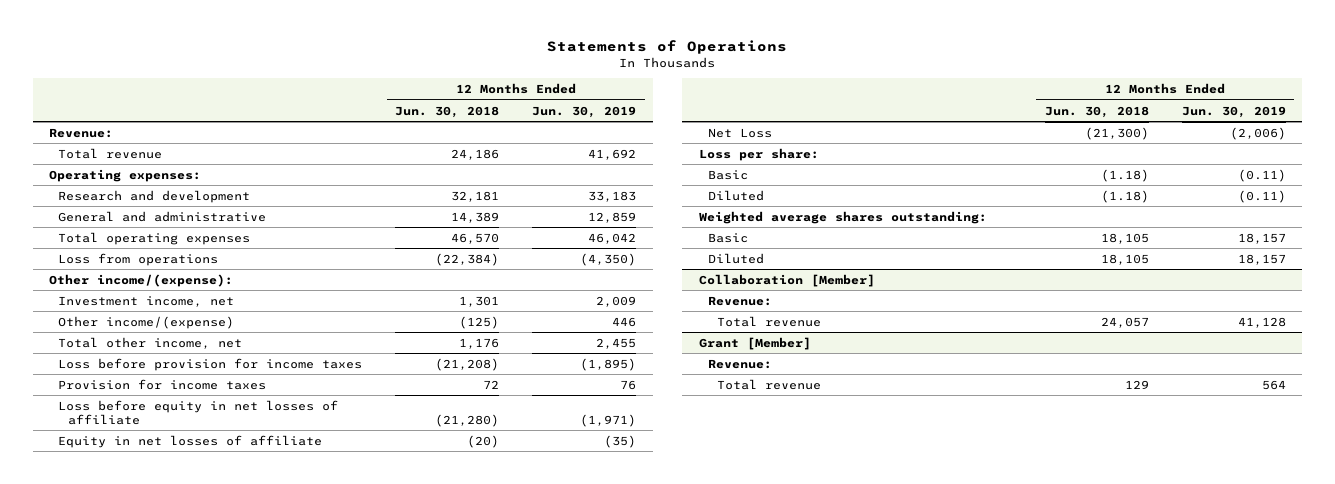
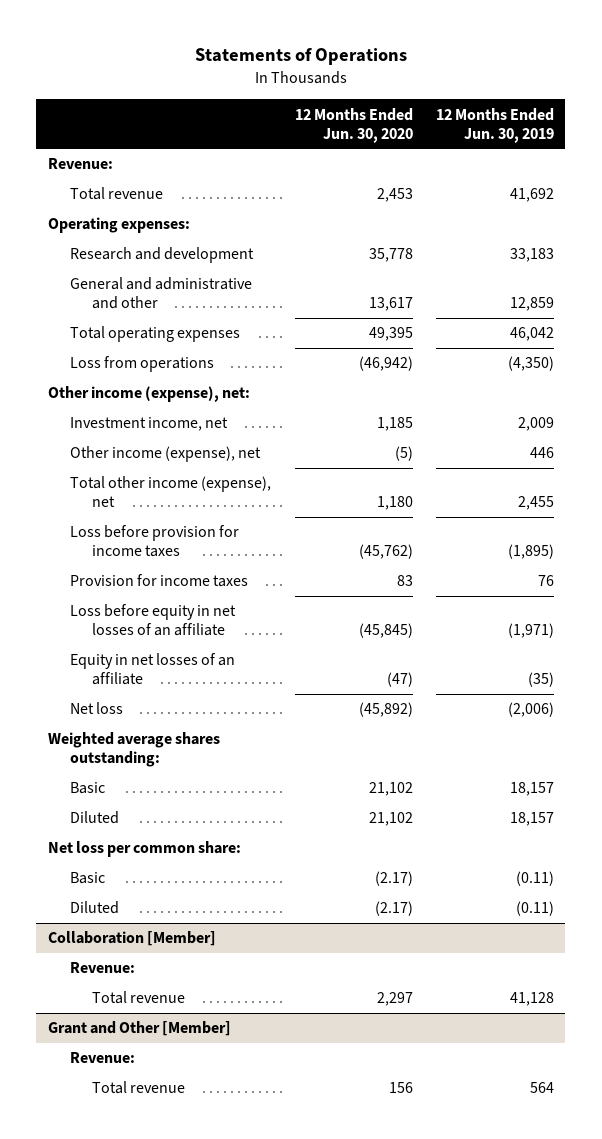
[395,105,500,118] Jun. 30, 2018 -> none
none -> [294,107,413,143] 12 Months Ended Jun. 30, 2020
[58,210,267,222] General and administrative -> [70,277,253,310] General and administrative and other
[49,273,234,287] Other income/(expense): -> [48,386,251,403] Other income (expense), net:
[58,315,235,329] Other income/(expense) -> [70,446,262,463] Other income (expense), net
[58,336,243,349] Total other income, net -> [70,476,272,508] Total other income (expense), net
[698,147,819,161] Loss per share: -> none
[58,399,339,425] Loss before equity in net losses of affiliate -> [70,604,237,637] Loss before equity in net losses of an affiliate
[58,434,323,448] Equity in net losses of affiliate -> [70,653,236,686] Equity in net losses of an affiliate
[707,127,772,138] Net Loss -> [70,702,124,715] Net loss
none -> [48,841,242,858] Net loss per common share:
[707,169,748,180] Basic -> [70,872,106,885] Basic
[707,189,764,201] Diluted -> [70,901,120,915] Diluted
[698,336,811,350] Grant [Member] -> [48,1021,232,1037] Grant and Other [Member]

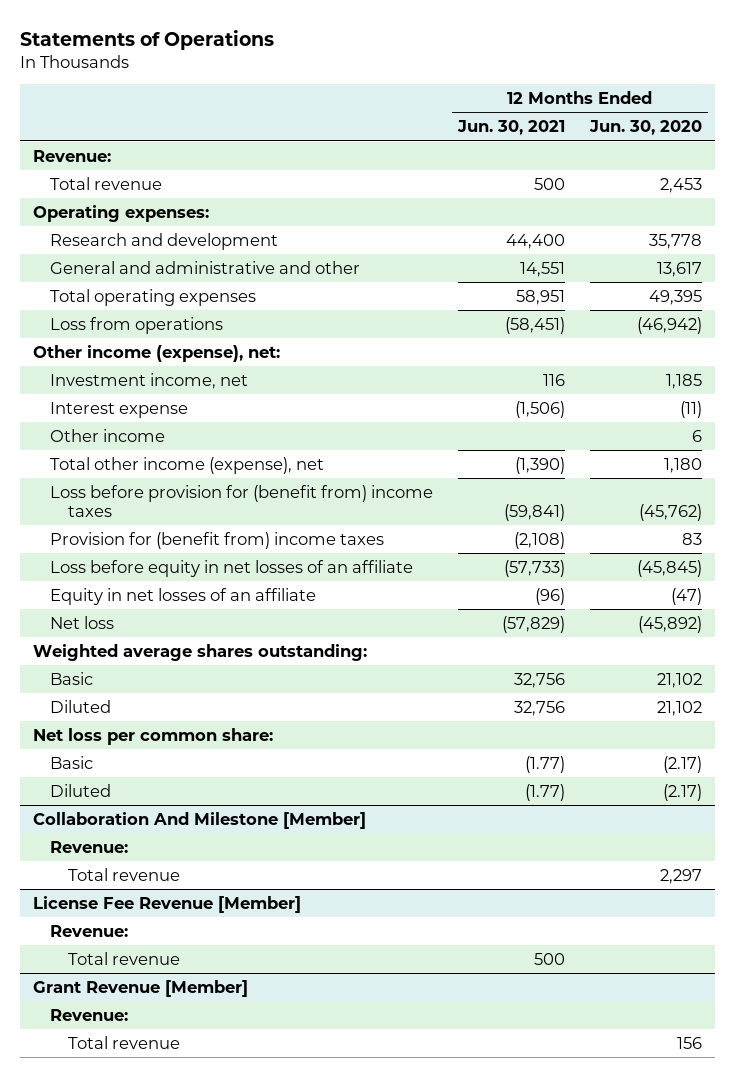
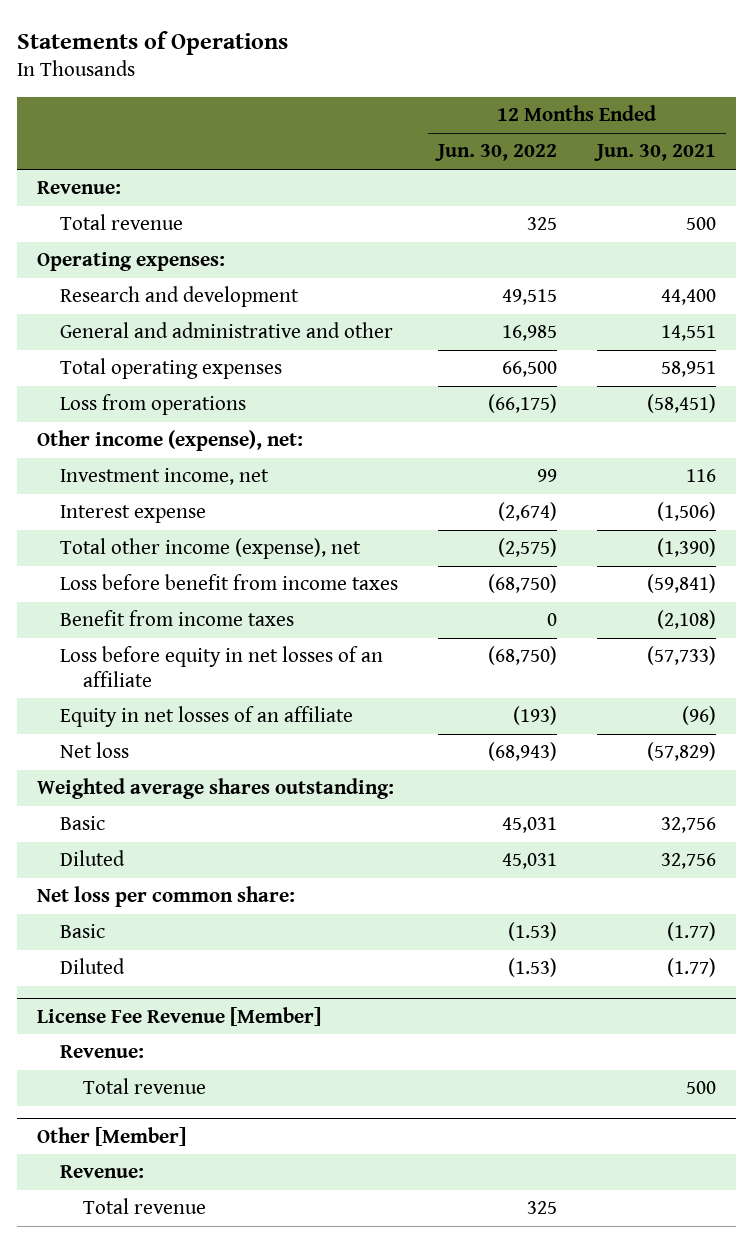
[589,120,703,136] Jun. 30, 2020 -> none
none -> [434,144,557,162] Jun. 30, 2022
[50,428,166,442] Other income -> none
[50,484,434,517] Loss before provision for (benefit from) income taxes -> [60,574,399,591] Loss before benefit from income taxes
[50,531,385,549] Provision for (benefit from) income taxes -> [60,610,295,627] Benefit from income taxes
[32,811,366,829] Collaboration And Milestone [Member] -> none
[50,840,129,853] Revenue: -> none
[67,867,180,881] Total revenue -> none
[32,979,248,997] Grant Revenue [Member] -> none
none -> [37,1126,187,1146] Other [Member]

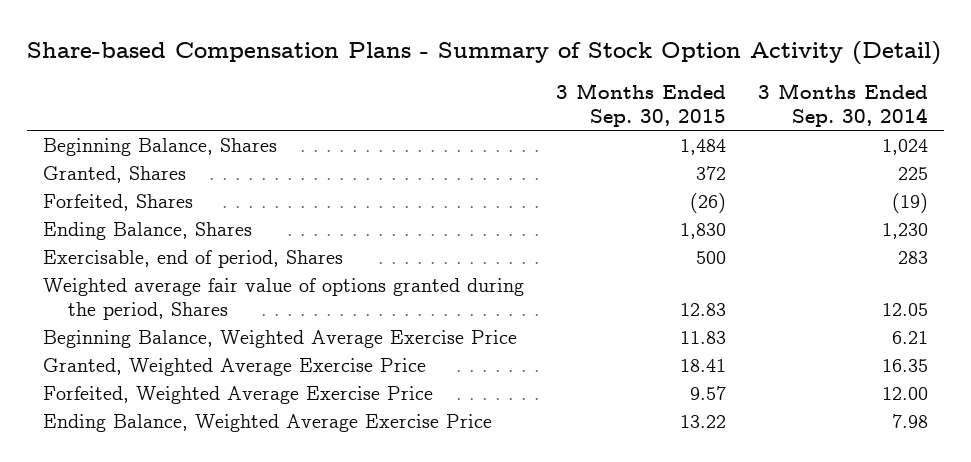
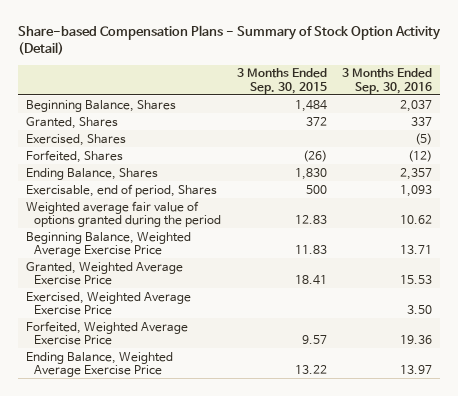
[758,83,929,127] 3 Months Ended Sep. 30, 2014 -> none
none -> [342,68,433,94] 3 Months Ended Sep. 30, 2016
none -> [25,133,126,146] Exercised, Shares
[42,278,524,320] Weighted average fair value of options granted during the period, Shares -> [25,200,221,227] Weighted average fair value of options granted during the period
none -> [25,291,191,315] Exercised, Weighted Average Exercise Price

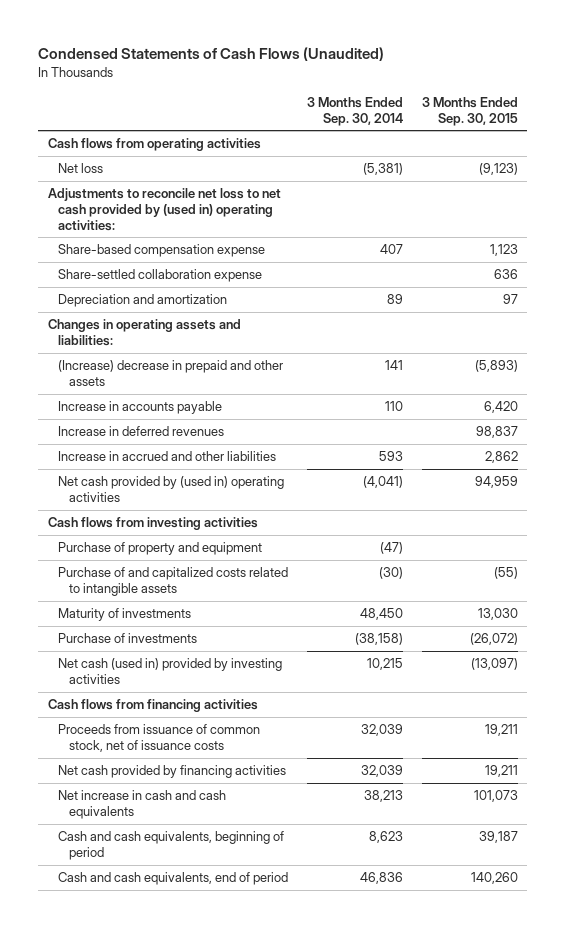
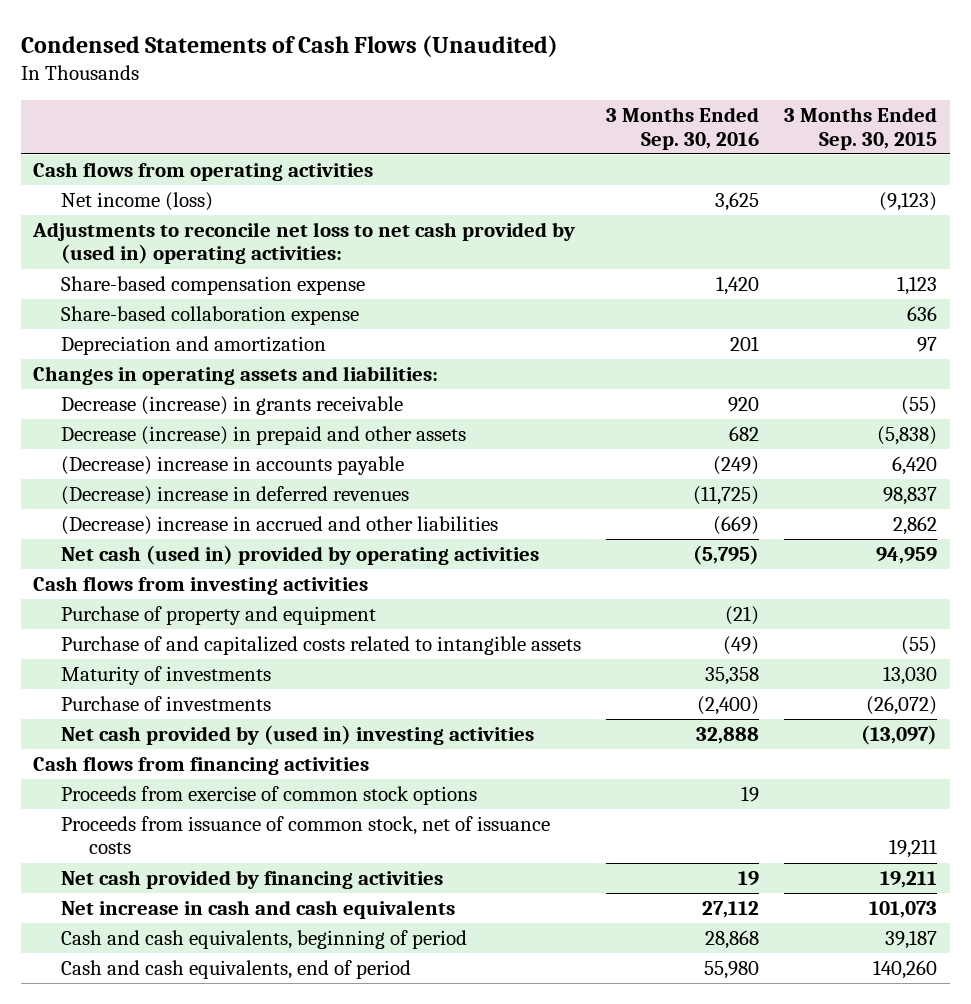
[306,97,403,126] 3 Months Ended Sep. 30, 2014 -> none
none -> [606,107,760,150] 3 Months Ended Sep. 30, 2016
[58,163,104,174] Net loss -> [61,191,214,211] Net income (loss)
[58,269,263,283] Share-settled collaboration expense -> [61,305,360,325] Share-based collaboration expense
none -> [61,395,404,415] Decrease (increase) in grants receivable
[58,360,284,386] (Increase) decrease in prepaid and other assets -> [61,425,467,445] Decrease (increase) in prepaid and other assets
[474,360,518,373] (5,893) -> [877,425,938,445] (5,838)
[58,401,223,415] Increase in accounts payable -> [61,455,405,475] (Decrease) increase in accounts payable
[58,426,225,437] Increase in deferred revenues -> [61,485,410,505] (Decrease) increase in deferred revenues
[58,451,277,462] Increase in accrued and other liabilities -> [61,515,499,535] (Decrease) increase in accrued and other liabilities
[58,476,285,502] Net cash provided by (used in) operating activities -> [61,544,540,565] Net cash (used in) provided by operating activities
[58,658,283,684] Net cash (used in) provided by investing activities -> [61,724,535,745] Net cash provided by (used in) investing activities
none -> [61,785,478,805] Proceeds from exercise of common stock options

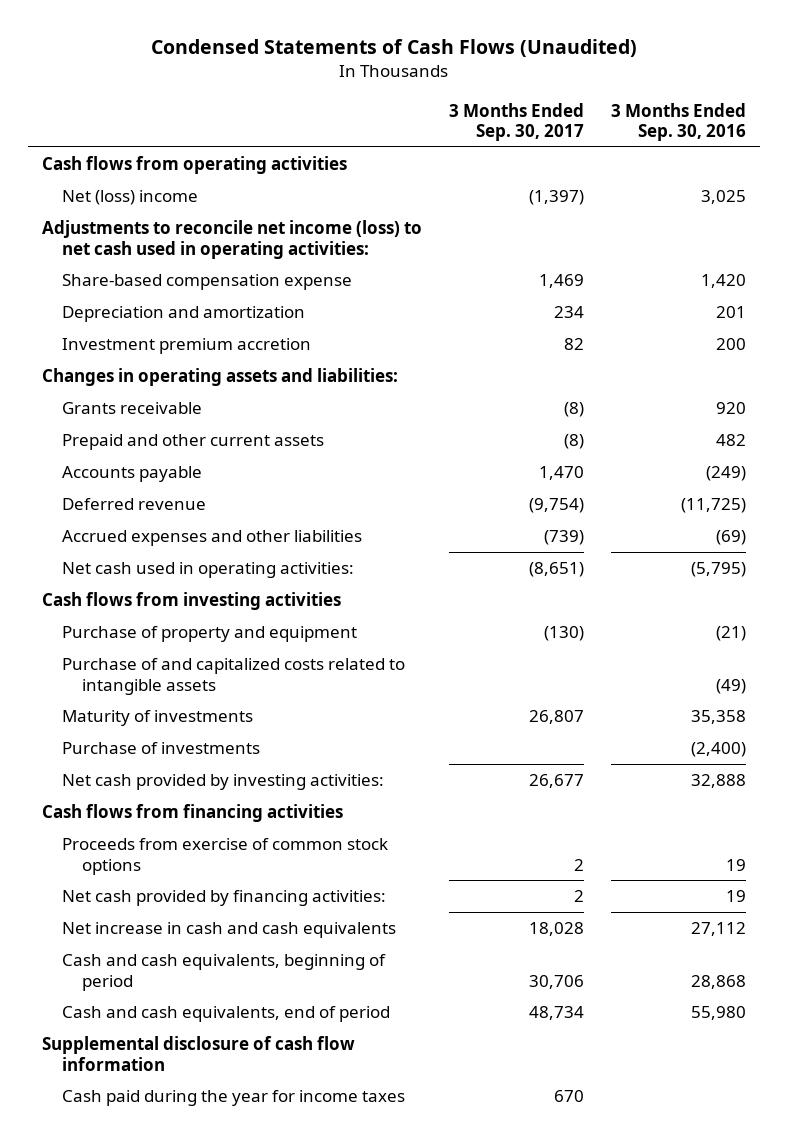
[784,107,938,150] 3 Months Ended Sep. 30, 2015 -> none
none -> [448,102,584,142] 3 Months Ended Sep. 30, 2017
[61,191,214,211] Net income (loss) -> [61,190,198,206] Net (loss) income
[715,191,760,211] 3,625 -> [701,190,747,205] 3,025
[32,221,576,265] Adjustments to reconcile net loss to net cash provided by (used in) operating activities: -> [41,220,422,259] Adjustments to reconcile net income (loss) to net cash used in operating activities:
[61,305,360,325] Share-based collaboration expense -> none
none -> [61,338,311,355] Investment premium accretion
[61,395,404,415] Decrease (increase) in grants receivable -> [61,402,202,415] Grants receivable
[61,425,467,445] Decrease (increase) in prepaid and other assets -> [61,434,324,451] Prepaid and other current assets
[729,425,760,441] 682 -> [716,434,747,447] 482
[61,455,405,475] (Decrease) increase in accounts payable -> [61,466,202,483] Accounts payable
[61,485,410,505] (Decrease) increase in deferred revenues -> [61,498,206,511] Deferred revenue
[61,515,499,535] (Decrease) increase in accrued and other liabilities -> [61,530,362,547] Accrued expenses and other liabilities
[713,515,760,535] (669) -> [716,530,747,546] (69)
[61,544,540,565] Net cash (used in) provided by operating activities -> [61,562,354,579] Net cash used in operating activities:
[61,724,535,745] Net cash provided by (used in) investing activities -> [61,774,384,791] Net cash provided by investing activities:
[61,815,551,855] Proceeds from issuance of common stock, net of issuance costs -> none
[61,869,444,889] Net cash provided by financing activities -> [61,890,386,907] Net cash provided by financing activities:
none -> [41,1036,355,1071] Supplemental disclosure of cash flow information
none -> [61,1090,405,1107] Cash paid during the year for income taxes

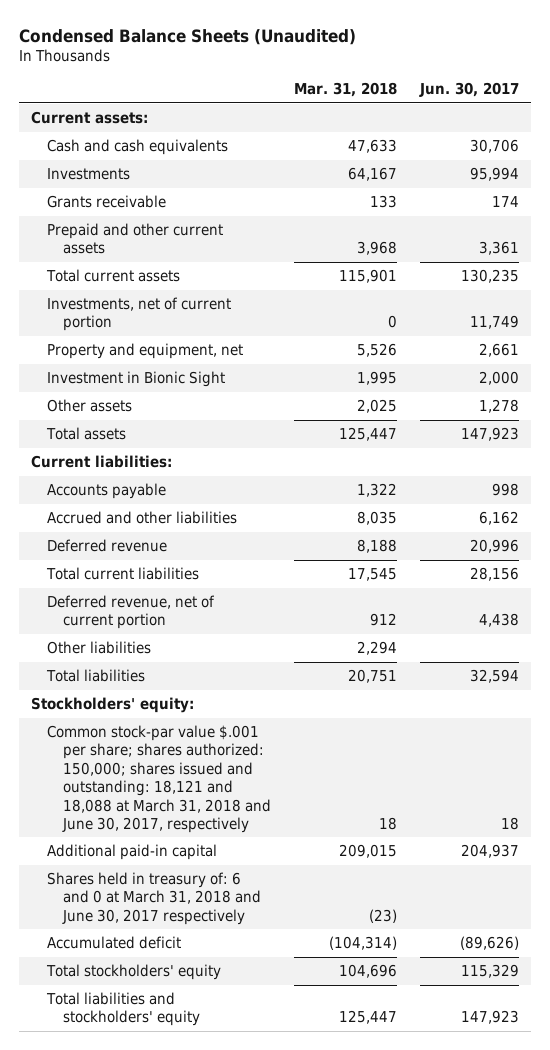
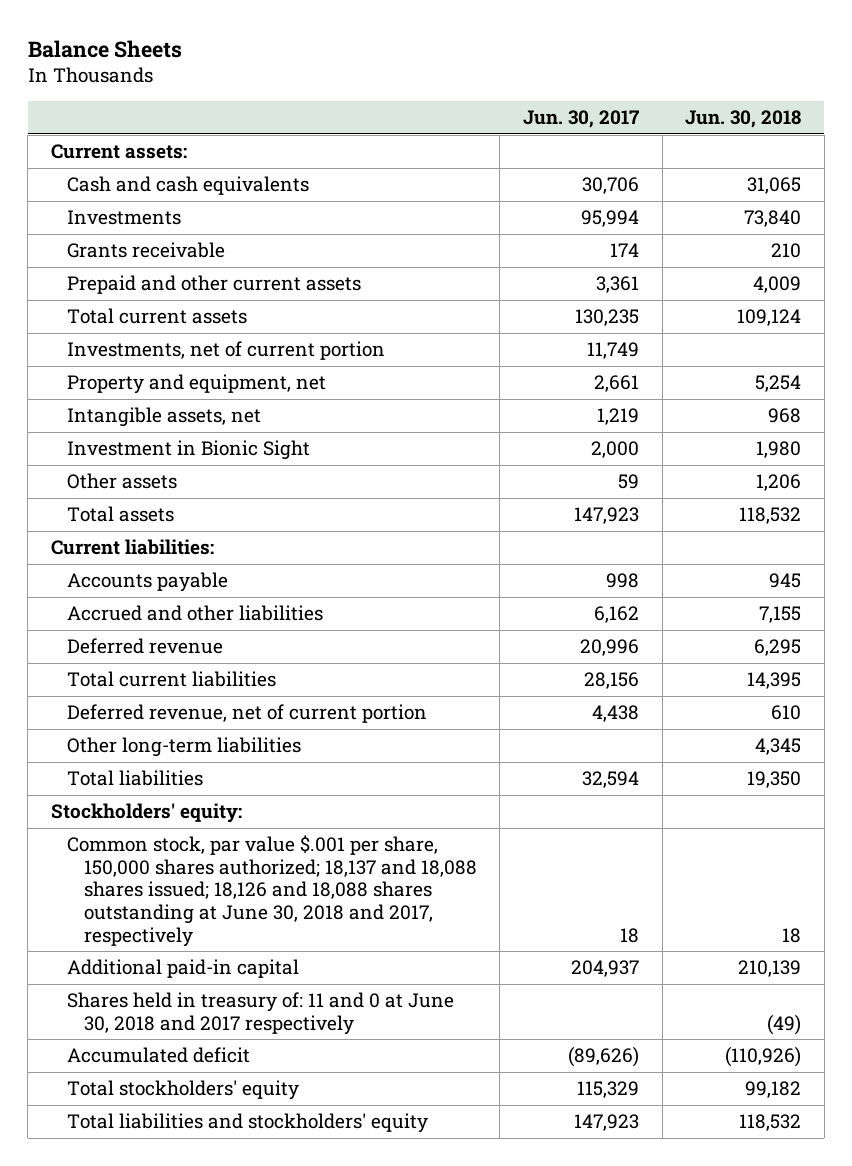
[19,28,357,45] Condensed Balance Sheets (Unaudited) -> [27,39,182,58] Balance Sheets
[294,82,398,98] Mar. 31, 2018 -> none
none -> [685,110,802,129] Jun. 30, 2018
none -> [67,407,262,428] Intangible assets, net
[479,399,520,414] 1,278 -> [617,474,639,490] 59
[46,641,151,655] Other liabilities -> [67,737,302,758] Other long-term liabilities
[46,725,272,833] Common stock-par value $.001 per share; shares authorized: 150,000; shares issued and outstanding: 18,121 and 18,088 at March 31, 2018 and June 30, 2017, respectively -> [67,835,477,947] Common stock, par value $.001 per share, 150,000 shares authorized; 18,137 and 18,088 shares issued; 18,126 and 18,088 shares outstanding at June 30, 2018 and 2017, respectively
[46,872,262,925] Shares held in treasury of: 6 and 0 at March 31, 2018 and June 30, 2017 respectively -> [67,992,455,1035] Shares held in treasury of: 11 and 0 at June 30, 2018 and 2017 respectively

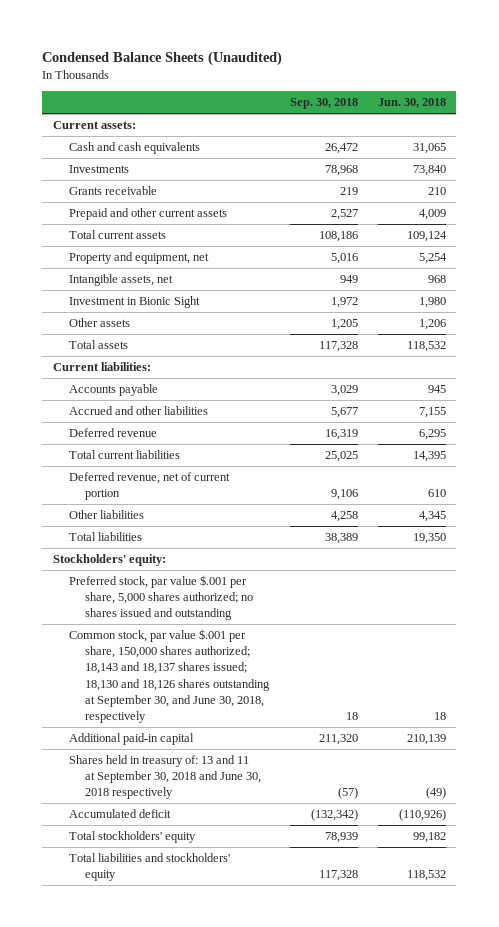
[27,39,182,58] Balance Sheets -> [42,50,283,66] Condensed Balance Sheets (Unaudited)
[522,110,639,129] Jun. 30, 2017 -> none
none -> [289,98,358,110] Sep. 30, 2018
[67,341,386,361] Investments, net of current portion -> none
[67,737,302,758] Other long-term liabilities -> [68,509,144,519] Other liabilities
none -> [68,574,254,621] Preferred stock, par value $.001 per share, 5,000 shares authorized; no shares issued and outstanding
[67,835,477,947] Common stock, par value $.001 per share, 150,000 shares authorized; 18,137 and 18,088 shares issued; 18,126 and 18,088 shares outstanding at June 30, 2018 and 2017, respectively -> [68,628,271,724] Common stock, par value $.001 per share, 150,000 shares authorized; 18,143 and 18,137 shares issued; 18,130 and 18,126 shares outstanding at September 30, and June 30, 2018, respectively
[67,992,455,1035] Shares held in treasury of: 11 and 0 at June 30, 2018 and 2017 respectively -> [68,754,262,800] Shares held in treasury of: 13 and 11 at September 30, 2018 and June 30, 2018 respectively

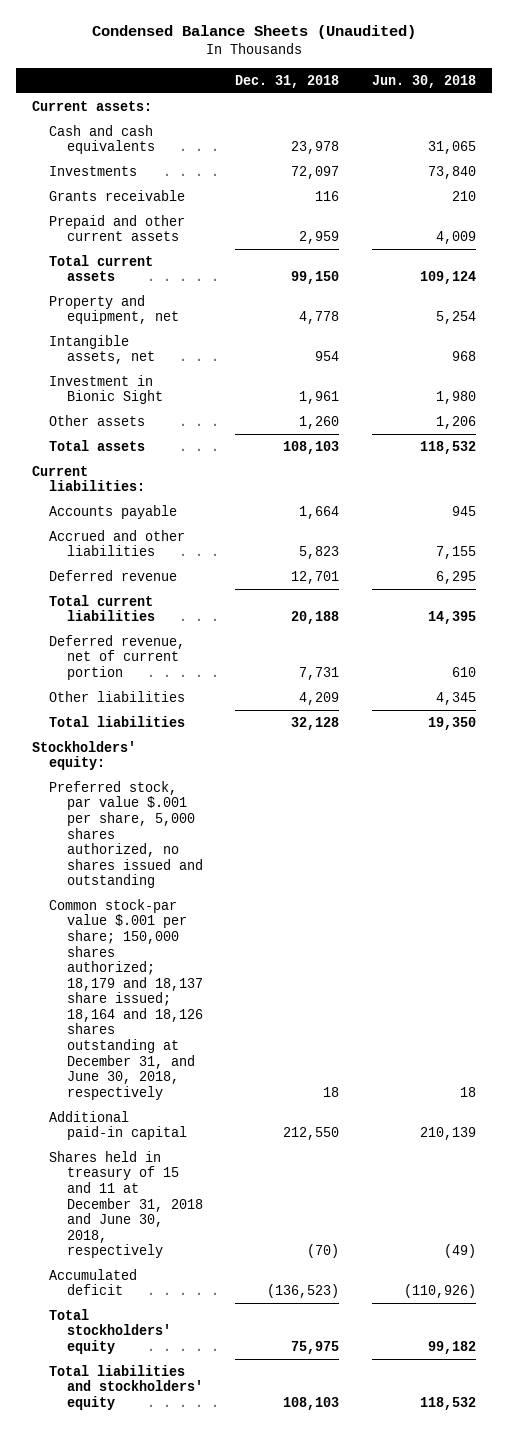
[289,98,358,110] Sep. 30, 2018 -> none
none -> [235,74,340,88] Dec. 31, 2018
[68,574,254,621] Preferred stock, par value $.001 per share, 5,000 shares authorized; no shares issued and outstanding -> [49,780,203,889] Preferred stock, par value $.001 per share, 5,000 shares authorized, no shares issued and outstanding
[68,628,271,724] Common stock, par value $.001 per share, 150,000 shares authorized; 18,143 and 18,137 shares issued; 18,130 and 18,126 shares outstanding at September 30, and June 30, 2018, respectively -> [49,898,203,1100] Common stock-par value $.001 per share; 150,000 shares authorized; 18,179 and 18,137 share issued; 18,164 and 18,126 shares outstanding at December 31, and June 30, 2018, respectively
[68,754,262,800] Shares held in treasury of: 13 and 11 at September 30, 2018 and June 30, 2018 respectively -> [49,1150,203,1259] Shares held in treasury of 15 and 11 at December 31, 2018 and June 30, 2018, respectively

